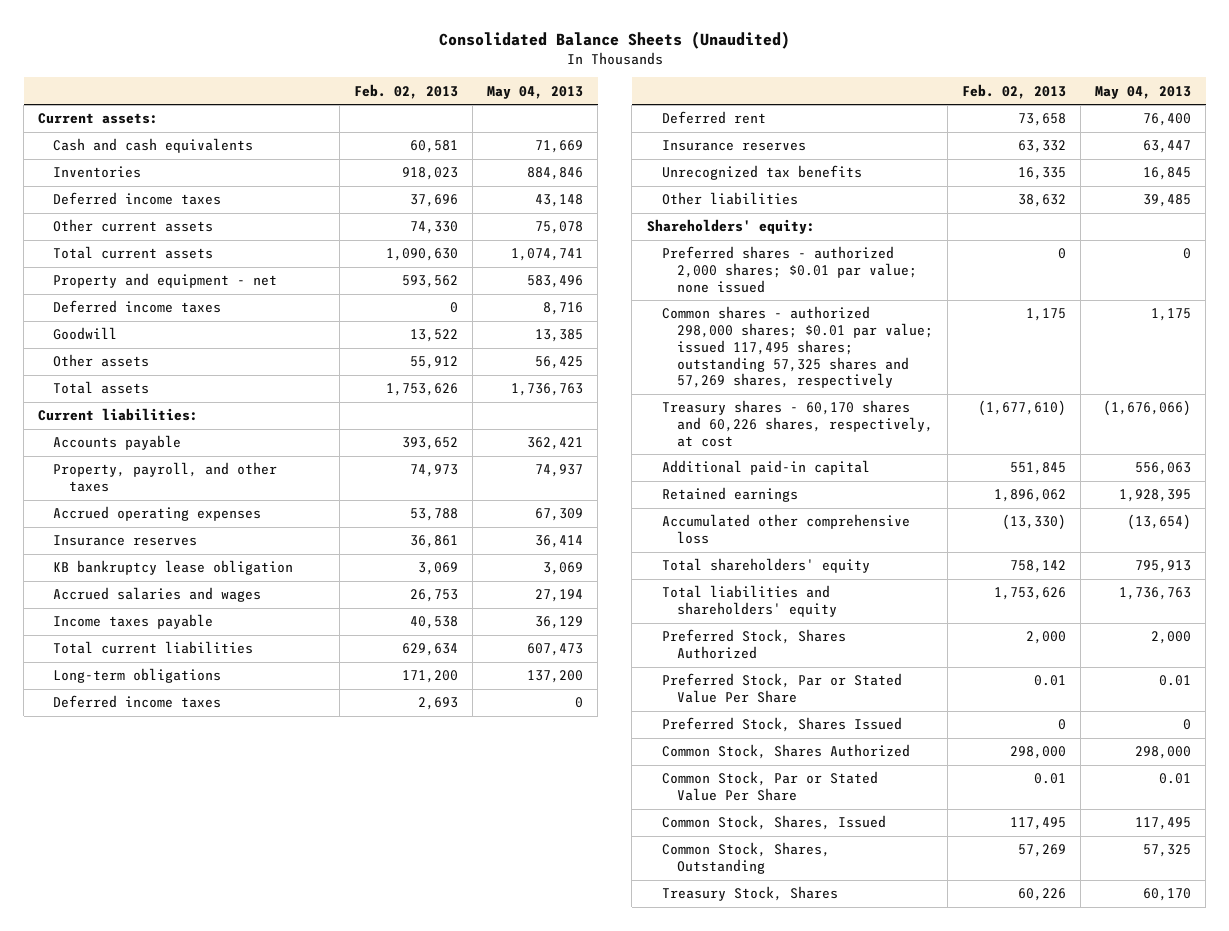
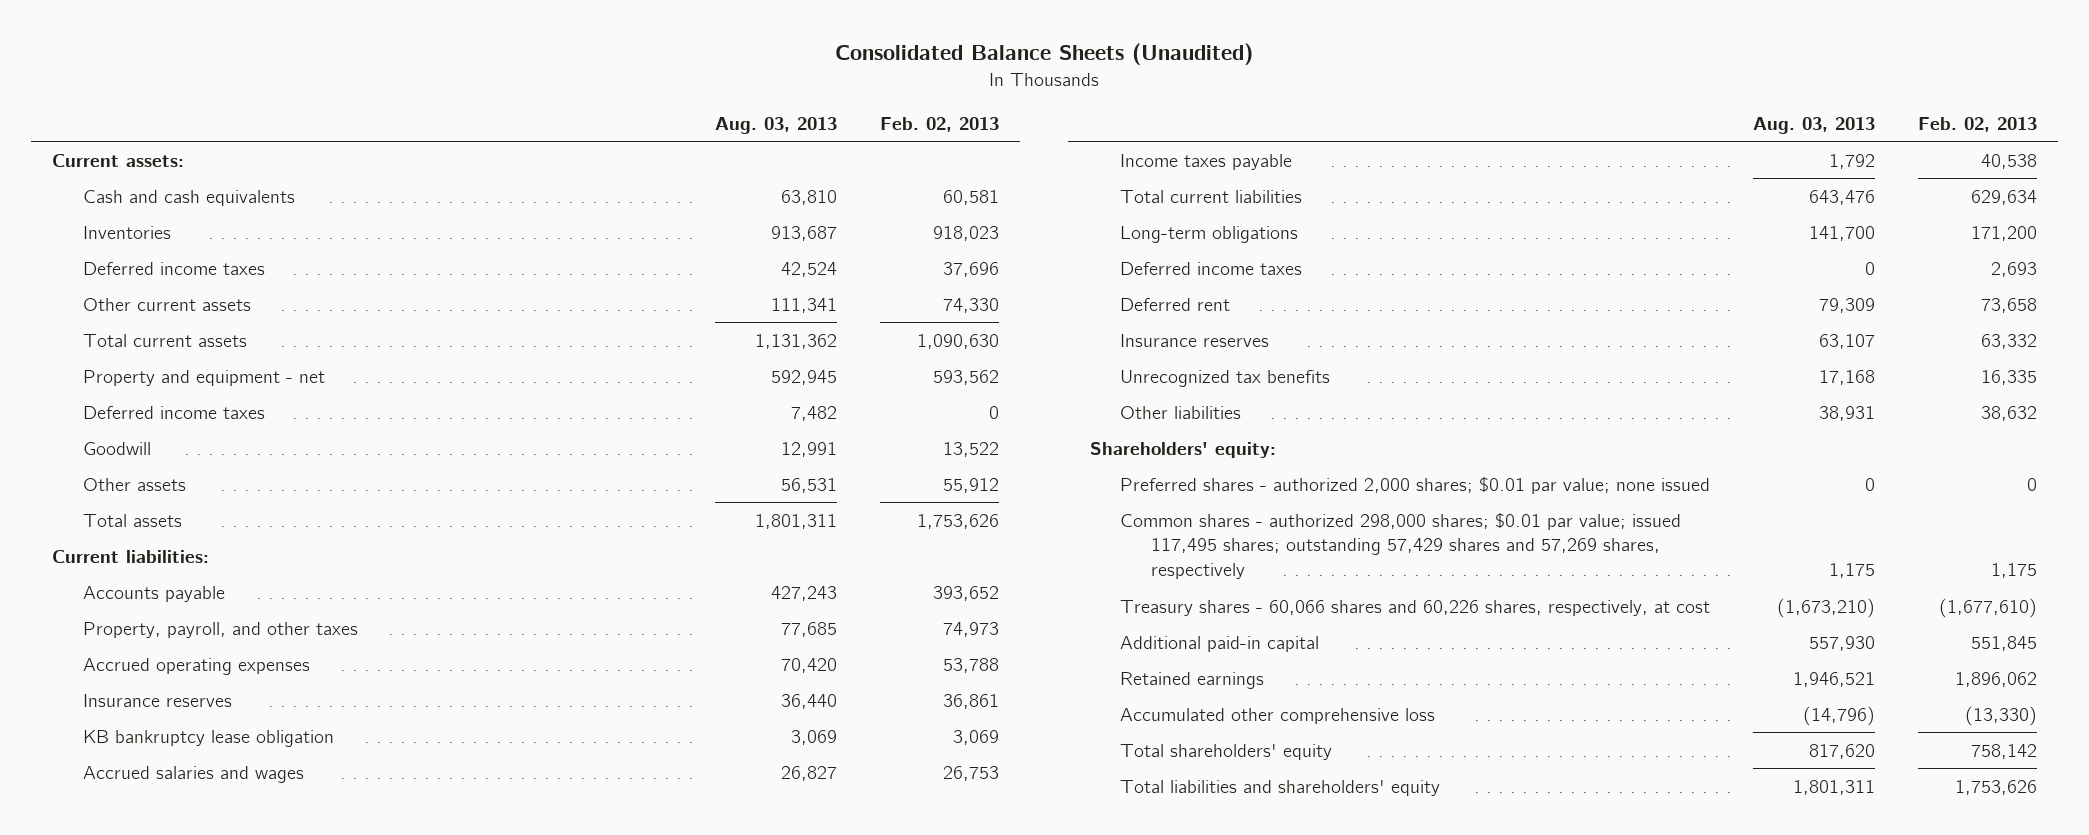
[486,85,583,99] May 04, 2013 -> none
none -> [715,117,838,135] Aug. 03, 2013
[661,306,933,389] Common shares - authorized 298,000 shares; $0.01 par value; issued 117,495 shares; outstanding 57,325 shares and 57,269 shares, respectively -> [1120,512,1682,580] Common shares - authorized 298,000 shares; $0.01 par value; issued 117,495 shares; outstanding 57,429 shares and 57,269 shares, respectively
[661,400,933,447] Treasury shares - 60,170 shares and 60,226 shares, respectively, at cost -> [1120,599,1711,616] Treasury shares - 60,066 shares and 60,226 shares, respectively, at cost
[661,629,846,660] Preferred Stock, Shares Authorized -> none
[661,673,902,704] Preferred Stock, Par or Stated Value Per Share -> none
[661,717,902,733] Preferred Stock, Shares Issued -> none
[661,744,910,760] Common Stock, Shares Authorized -> none
[661,771,878,802] Common Stock, Par or Stated Value Per Share -> none
[661,815,886,831] Common Stock, Shares, Issued -> none
[661,842,830,875] Common Stock, Shares, Outstanding -> none
[661,886,838,902] Treasury Stock, Shares -> none

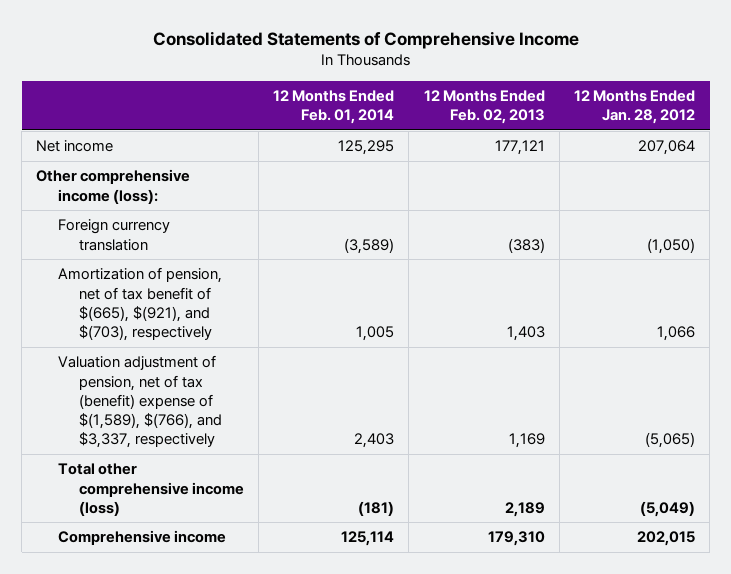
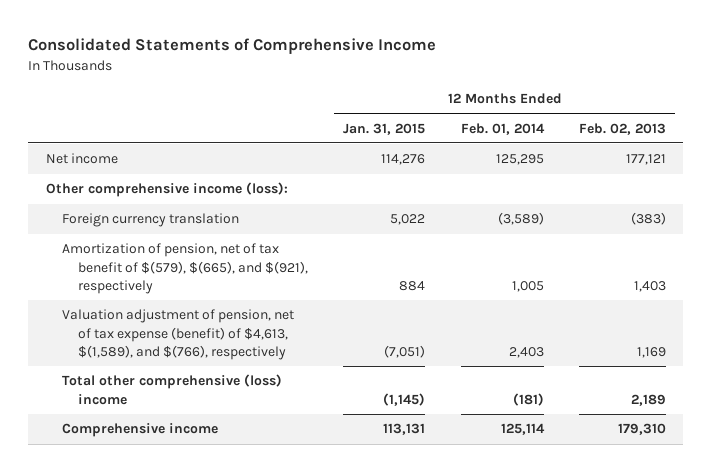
[573,89,695,125] 12 Months Ended Jan. 28, 2012 -> none
none -> [343,122,426,135] Jan. 31, 2015
[57,267,222,342] Amortization of pension, net of tax benefit of $(665), $(921), and $(703), respectively -> [61,243,308,294] Amortization of pension, net of tax benefit of $(579), $(665), and $(921), respectively
[57,355,222,449] Valuation adjustment of pension, net of tax (benefit) expense of $(1,589), $(766), and $3,337, respectively -> [61,309,294,360] Valuation adjustment of pension, net of tax expense (benefit) of $4,613, $(1,589), and $(766), respectively
[57,463,244,516] Total other comprehensive income (loss) -> [61,374,282,405] Total other comprehensive (loss) income

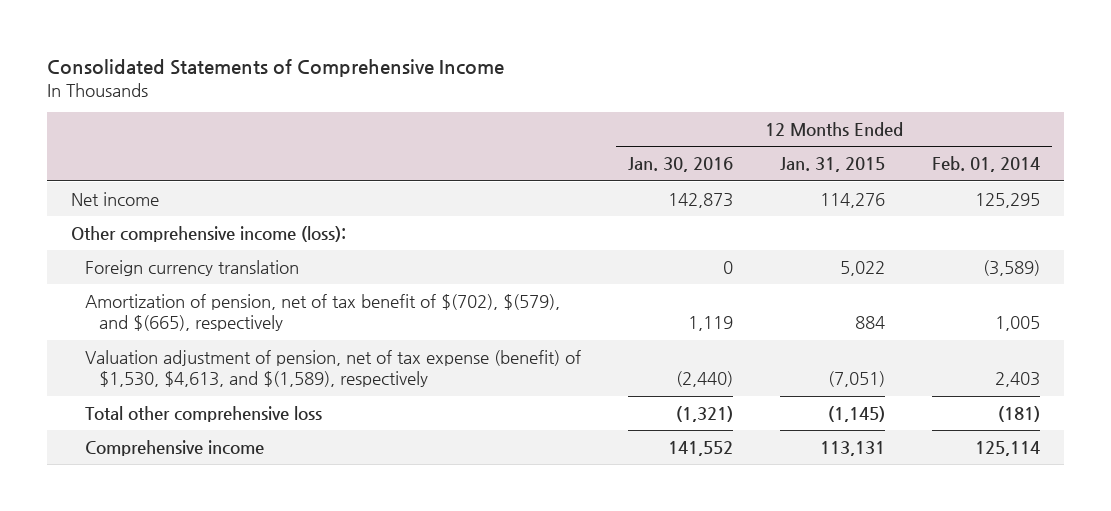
[578,122,666,135] Feb. 02, 2013 -> none
none -> [628,157,734,173] Jan. 30, 2016
[61,243,308,294] Amortization of pension, net of tax benefit of $(579), $(665), and $(921), respectively -> [84,293,560,332] Amortization of pension, net of tax benefit of $(702), $(579), and $(665), respectively
[61,309,294,360] Valuation adjustment of pension, net of tax expense (benefit) of $4,613, $(1,589), and $(766), respectively -> [84,349,581,388] Valuation adjustment of pension, net of tax expense (benefit) of $1,530, $4,613, and $(1,589), respectively
[61,374,282,405] Total other comprehensive (loss) income -> [84,405,322,422] Total other comprehensive loss

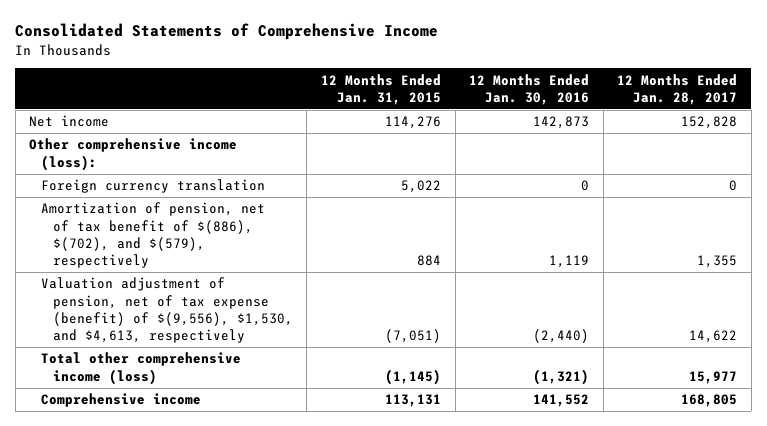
[932,156,1041,173] Feb. 01, 2014 -> none
none -> [617,73,738,105] 12 Months Ended Jan. 28, 2017
[84,293,560,332] Amortization of pension, net of tax benefit of $(702), $(579), and $(665), respectively -> [41,202,266,269] Amortization of pension, net of tax benefit of $(886), $(702), and $(579), respectively
[84,349,581,388] Valuation adjustment of pension, net of tax expense (benefit) of $1,530, $4,613, and $(1,589), respectively -> [41,277,293,344] Valuation adjustment of pension, net of tax expense (benefit) of $(9,556), $1,530, and $4,613, respectively
[84,405,322,422] Total other comprehensive loss -> [41,352,242,385] Total other comprehensive income (loss)

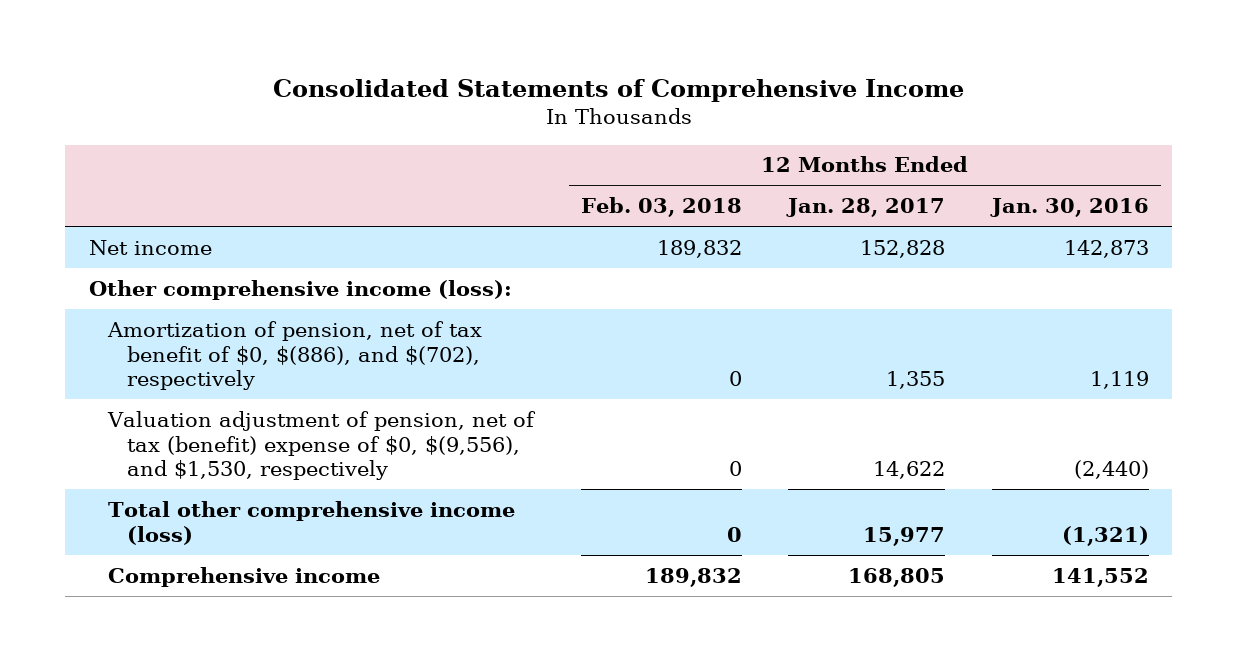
[321,73,442,105] 12 Months Ended Jan. 31, 2015 -> none
none -> [580,197,742,218] Feb. 03, 2018
[41,179,266,194] Foreign currency translation -> none
[41,202,266,269] Amortization of pension, net of tax benefit of $(886), $(702), and $(579), respectively -> [106,320,482,391] Amortization of pension, net of tax benefit of $0, $(886), and $(702), respectively
[41,277,293,344] Valuation adjustment of pension, net of tax expense (benefit) of $(9,556), $1,530, and $4,613, respectively -> [106,410,536,481] Valuation adjustment of pension, net of tax (benefit) expense of $0, $(9,556), and $1,530, respectively

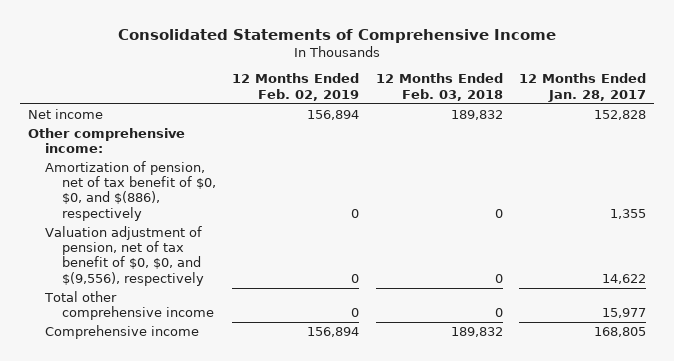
[990,198,1150,218] Jan. 30, 2016 -> none
none -> [232,73,360,101] 12 Months Ended Feb. 02, 2019
[88,279,512,300] Other comprehensive income (loss): -> [28,128,186,154] Other comprehensive income:
[106,320,482,391] Amortization of pension, net of tax benefit of $0, $(886), and $(702), respectively -> [45,161,217,221] Amortization of pension, net of tax benefit of $0, $0, and $(886), respectively
[106,410,536,481] Valuation adjustment of pension, net of tax (benefit) expense of $0, $(9,556), and $1,530, respectively -> [45,226,205,286] Valuation adjustment of pension, net of tax benefit of $0, $0, and $(9,556), respectively
[107,500,515,545] Total other comprehensive income (loss) -> [44,291,215,321] Total other comprehensive income

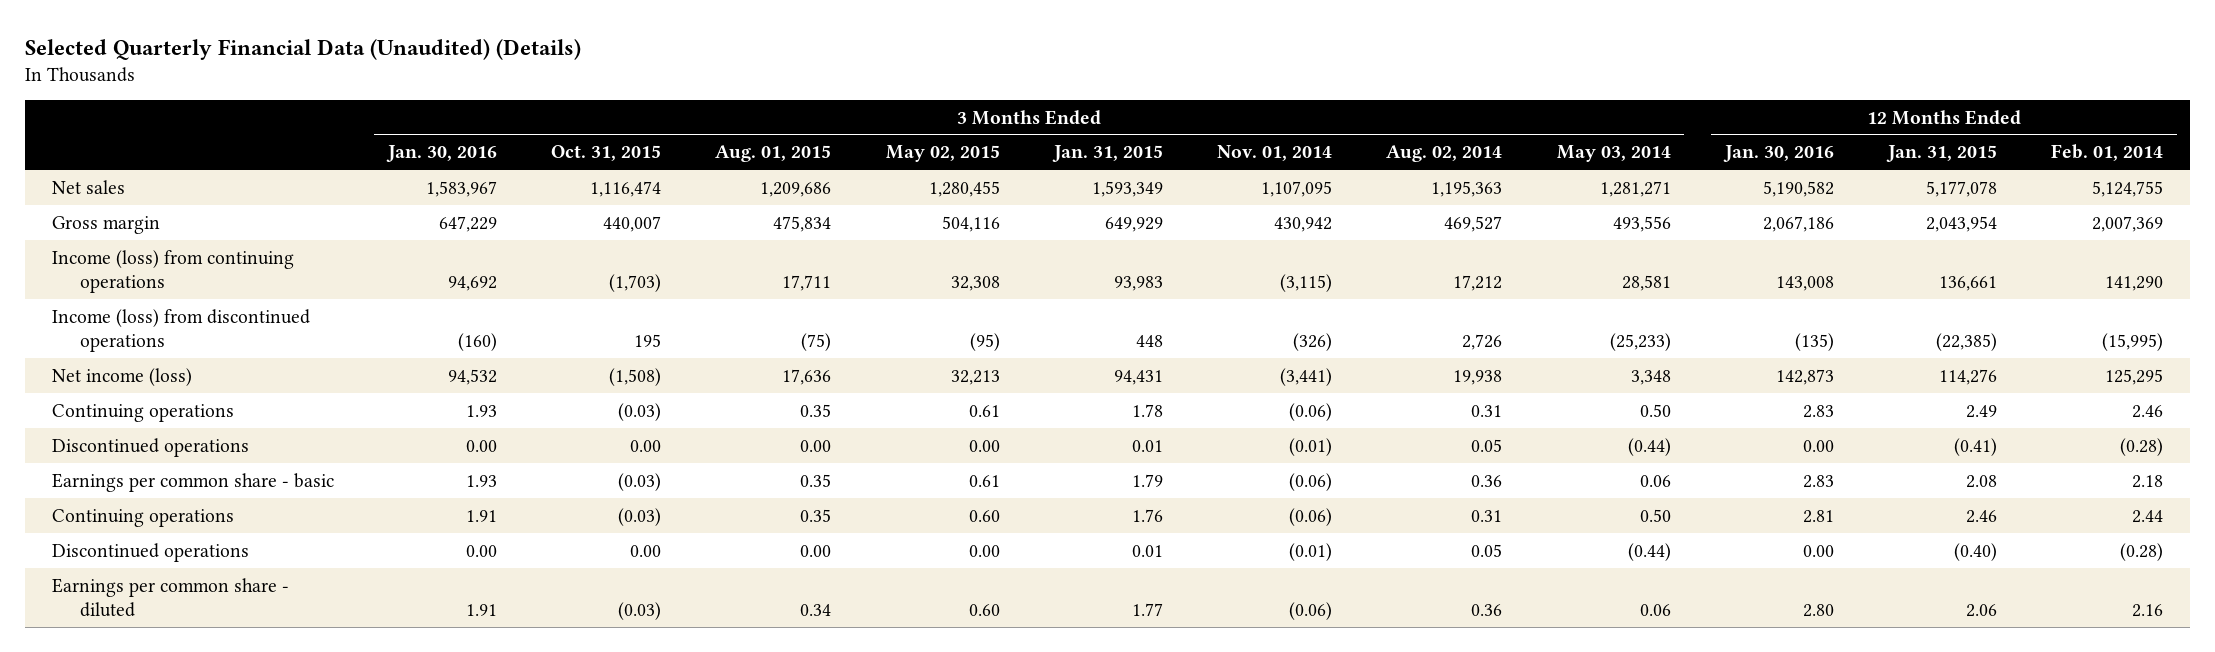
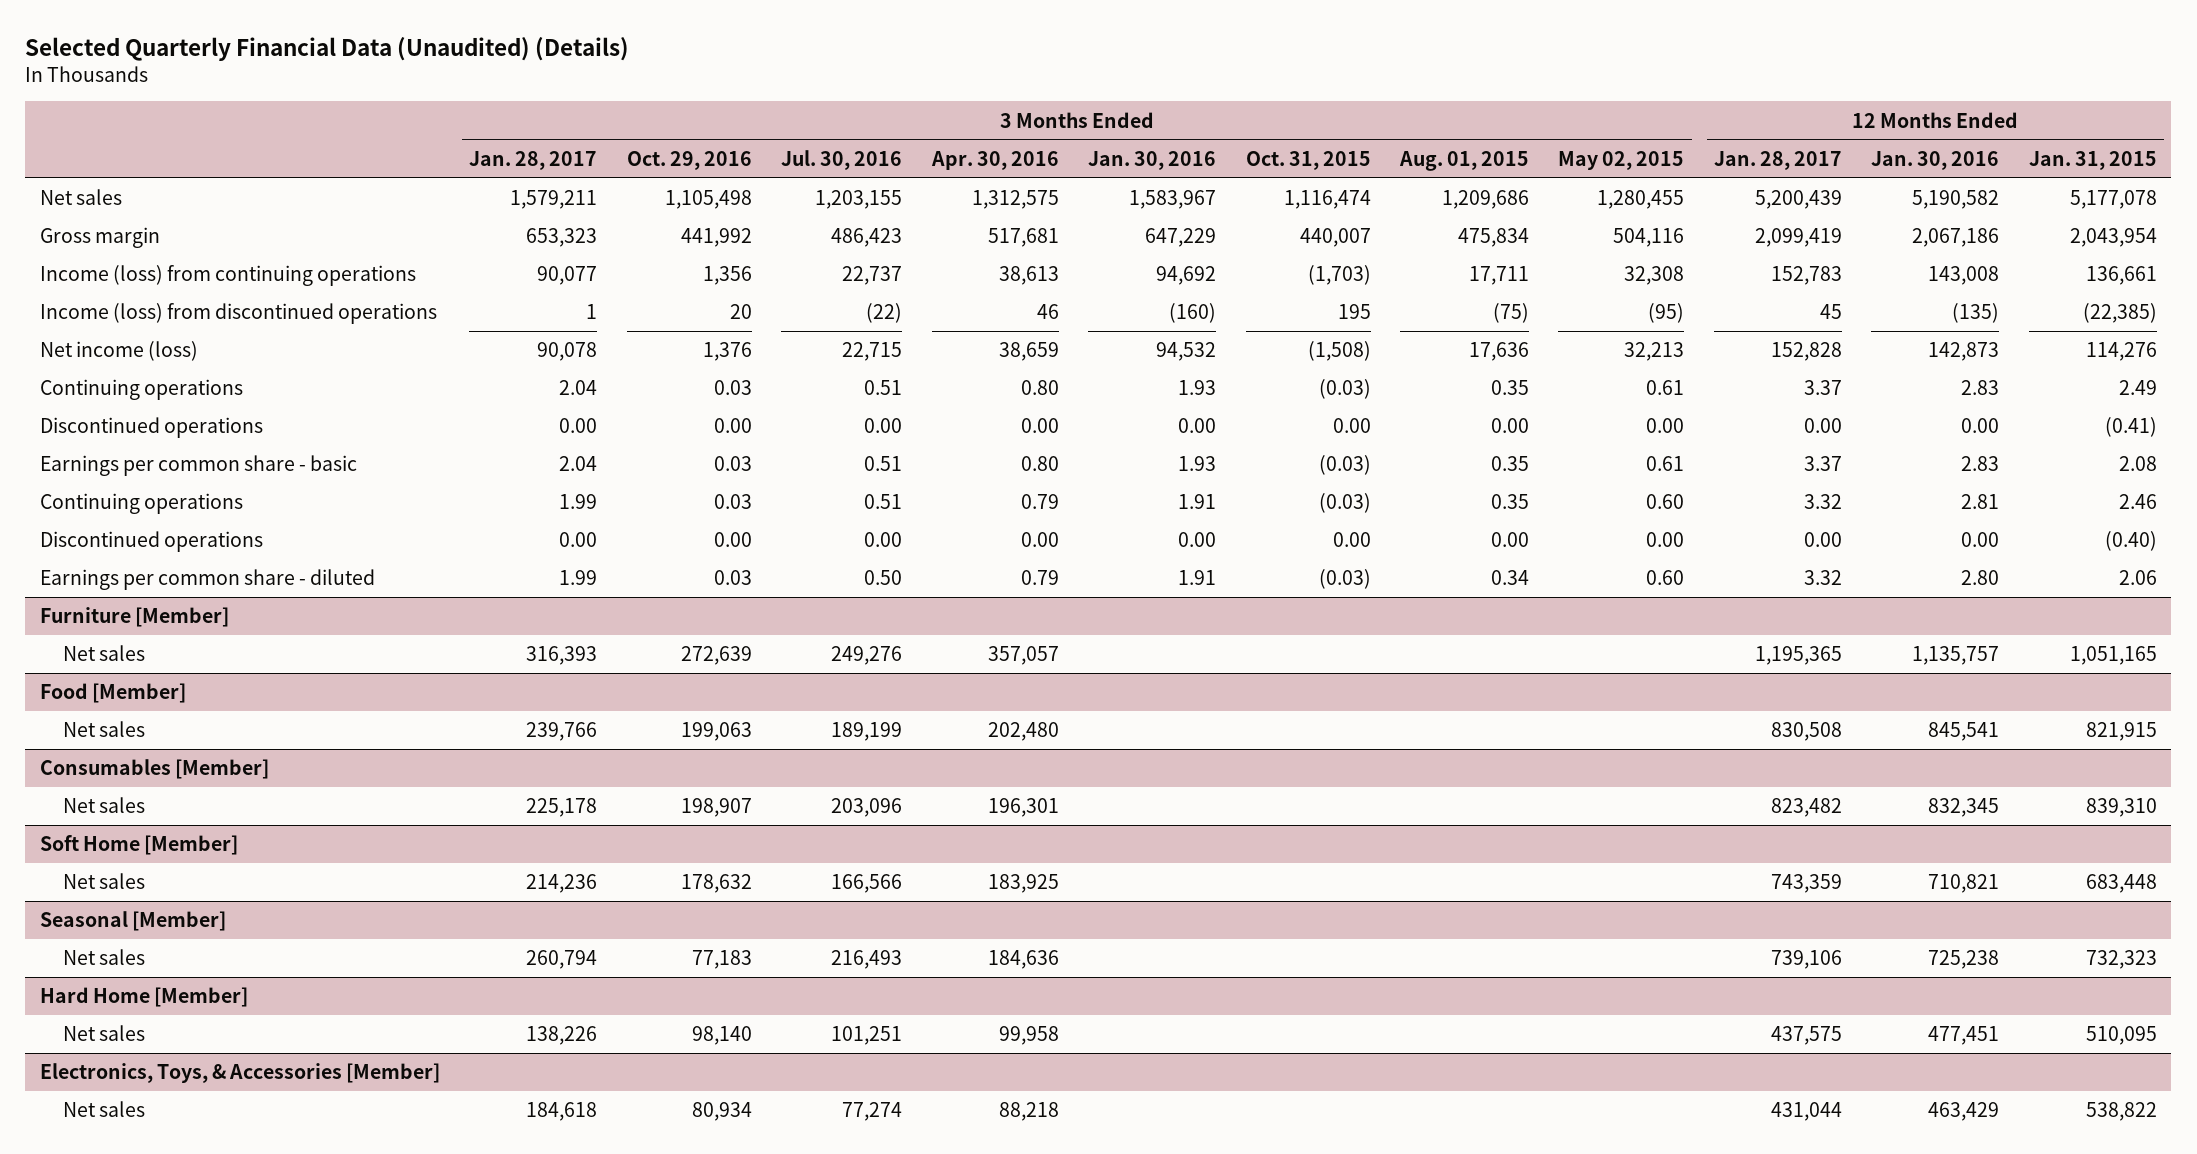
[1051,145,1163,163] Jan. 31, 2015 -> none
[1217,145,1333,162] Nov. 01, 2014 -> none
[1386,145,1503,163] Aug. 02, 2014 -> none
[1556,145,1671,163] May 03, 2014 -> none
[2051,144,2164,162] Feb. 01, 2014 -> none
none -> [469,150,598,170] Jan. 28, 2017
none -> [626,150,752,170] Oct. 29, 2016
none -> [781,149,903,170] Jul. 30, 2016
none -> [930,150,1059,170] Apr. 30, 2016
none -> [1713,150,1842,170] Jan. 28, 2017
none -> [39,607,229,628] Furniture [Member]
none -> [63,645,146,662] Net sales
none -> [39,683,186,704] Food [Member]
none -> [63,721,146,738] Net sales
none -> [39,759,269,780] Consumables [Member]
none -> [63,797,146,814] Net sales
none -> [39,835,238,856] Soft Home [Member]
none -> [63,873,146,890] Net sales
none -> [39,911,226,932] Seasonal [Member]
none -> [63,949,146,966] Net sales
none -> [39,987,248,1008] Hard Home [Member]
none -> [63,1025,146,1042] Net sales
none -> [39,1063,440,1084] Electronics, Toys, & Accessories [Member]
none -> [63,1101,146,1118] Net sales

